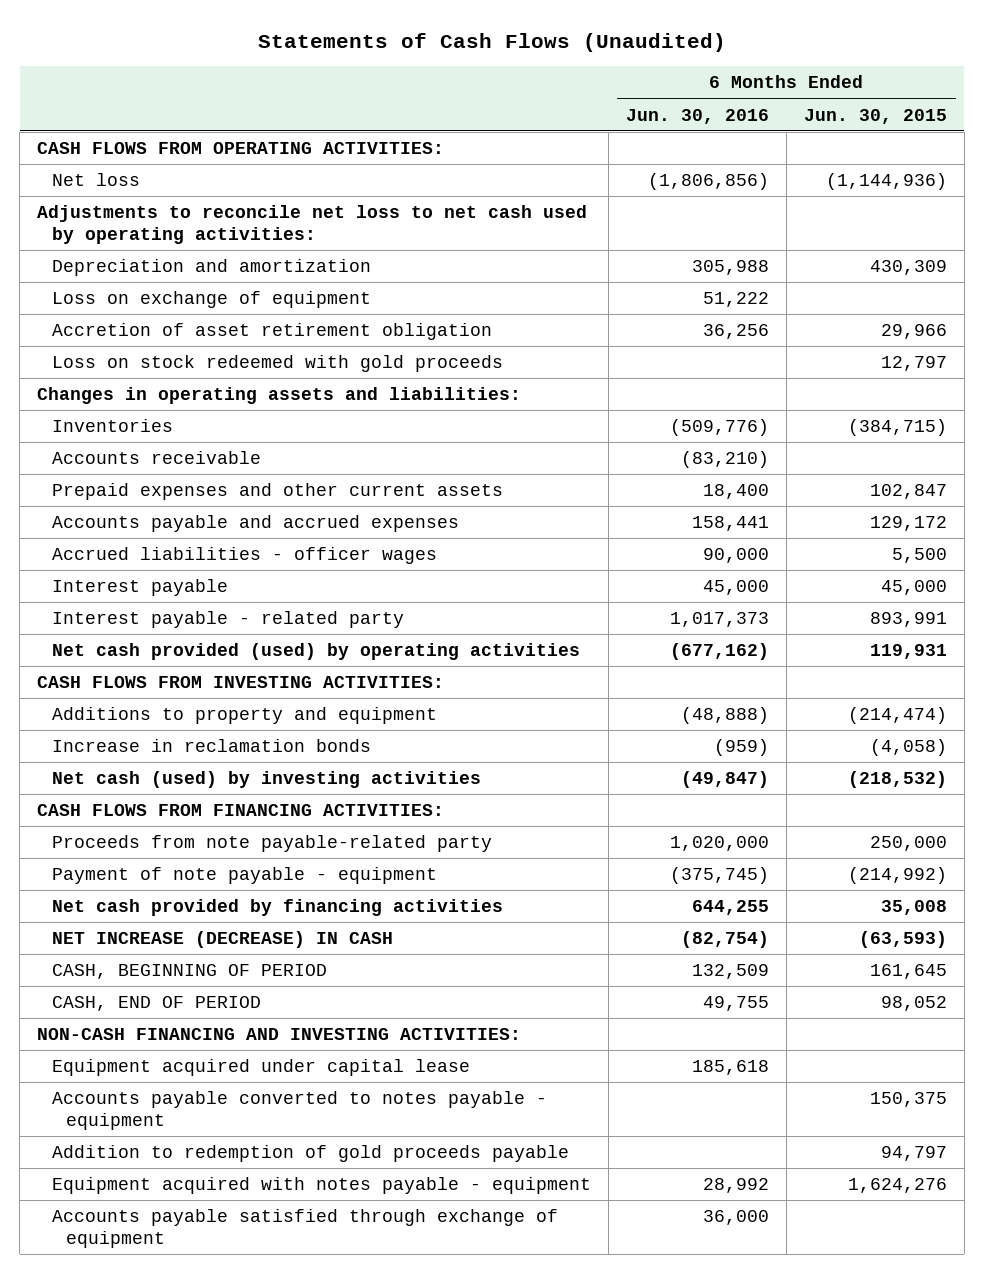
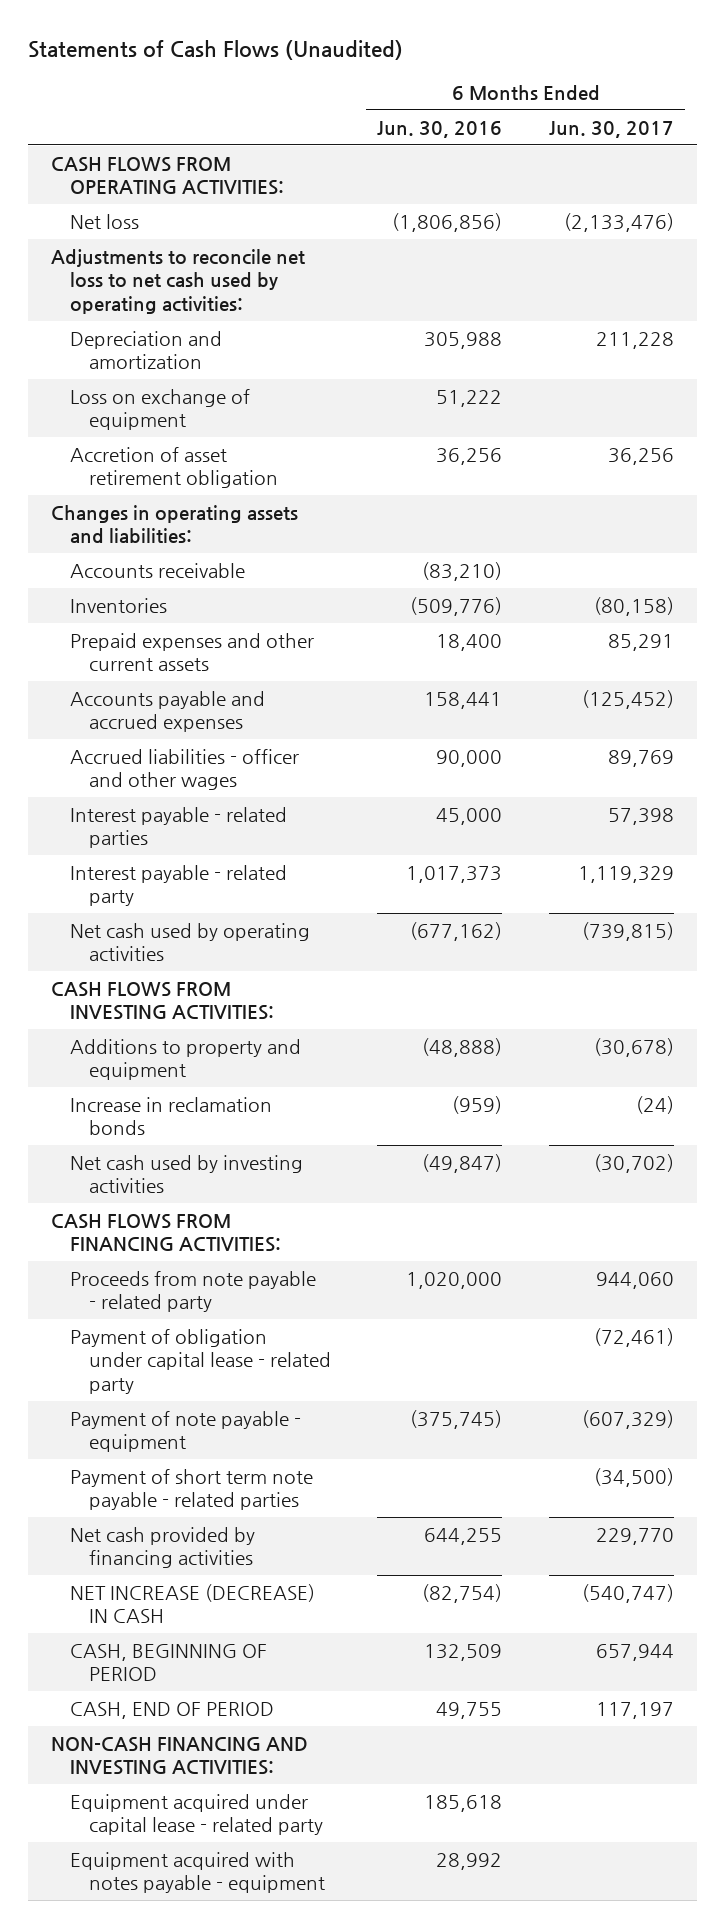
[803,108,947,124] Jun. 30, 2015 -> none
none -> [548,120,674,138] Jun. 30, 2017
[51,355,503,373] Loss on stock redeemed with gold proceeds -> none
[51,419,173,433] Inventories -> [70,597,168,613] Inventories
[51,547,437,565] Accrued liabilities - officer wages -> [70,748,300,791] Accrued liabilities - officer and other wages
[51,579,228,597] Interest payable -> [70,806,288,849] Interest payable - related parties
[51,643,580,661] Net cash provided (used) by operating activities -> [70,922,311,962] Net cash used by operating activities
[51,771,481,789] Net cash (used) by investing activities -> [70,1154,304,1194] Net cash used by investing activities
[51,835,492,853] Proceeds from note payable-related party -> [70,1270,317,1313] Proceeds from note payable - related party
none -> [70,1328,331,1394] Payment of obligation under capital lease - related party
none -> [70,1468,314,1511] Payment of short term note payable - related parties
[51,1091,547,1130] Accounts payable converted to notes payable - equipment -> none
[51,1145,569,1163] Addition to redemption of gold proceeds payable -> none
[51,1059,470,1077] Equipment acquired under capital lease -> [70,1793,323,1836] Equipment acquired under capital lease - related party
[51,1209,558,1248] Accounts payable satisfied through exchange of equipment -> none

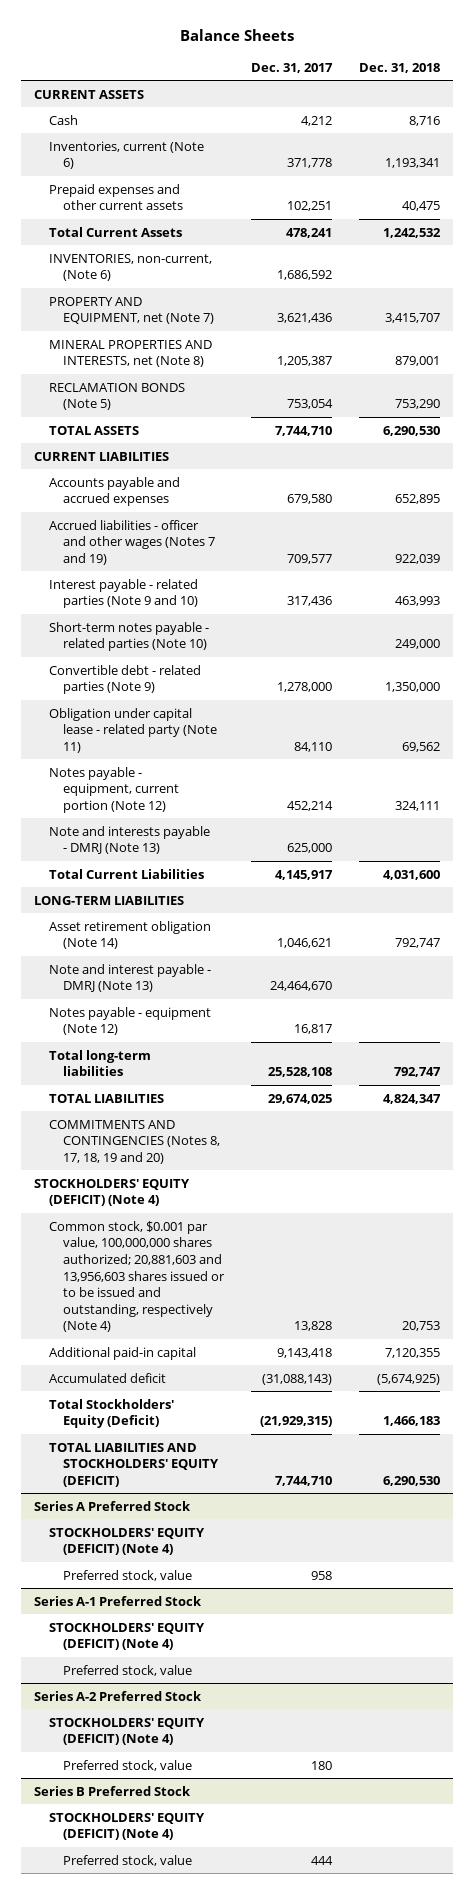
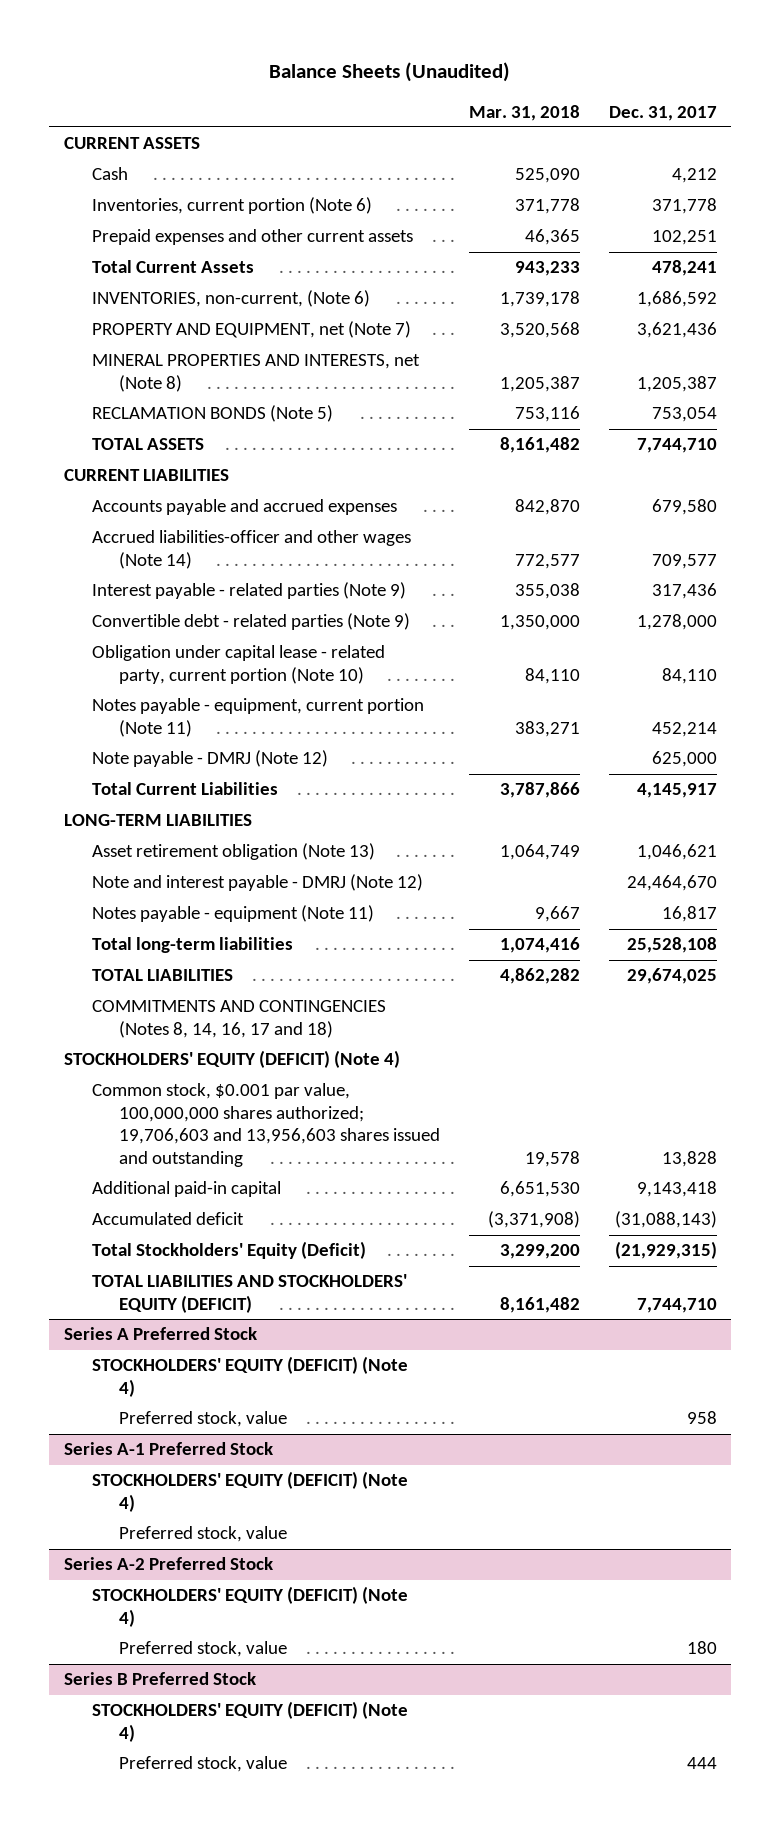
[179,29,294,42] Balance Sheets -> [269,61,511,82] Balance Sheets (Unaudited)
[358,63,440,74] Dec. 31, 2018 -> none
none -> [469,104,581,121] Mar. 31, 2018
[48,140,204,170] Inventories, current (Note 6) -> [91,197,372,215] Inventories, current portion (Note 6)
[48,621,209,652] Short-term notes payable - related parties (Note 10) -> none
[48,519,216,565] Accrued liabilities - officer and other wages (Notes 7 and 19) -> [91,530,411,569] Accrued liabilities-officer and other wages (Note 14)
[48,578,199,609] Interest payable - related parties (Note 9 and 10) -> [91,582,406,600] Interest payable - related parties (Note 9)
[48,707,218,753] Obligation under capital lease - related party (Note 11) -> [91,645,385,684] Obligation under capital lease - related party, current portion (Note 10)
[48,766,180,813] Notes payable - equipment, current portion (Note 12) -> [91,698,424,737] Notes payable - equipment, current portion (Note 11)
[48,825,210,855] Note and interests payable - DMRJ (Note 13) -> [91,750,328,768] Note payable - DMRJ (Note 12)
[48,920,211,950] Asset retirement obligation (Note 14) -> [91,843,375,861] Asset retirement obligation (Note 13)
[48,963,211,993] Note and interest payable - DMRJ (Note 13) -> [91,874,423,892] Note and interest payable - DMRJ (Note 12)
[48,1006,211,1036] Notes payable - equipment (Note 12) -> [91,905,374,923] Notes payable - equipment (Note 11)
[48,1119,221,1164] COMMITMENTS AND CONTINGENCIES (Notes 8, 17, 18, 19 and 20) -> [91,1000,386,1038] COMMITMENTS AND CONTINGENCIES (Notes 8, 14, 16, 17 and 18)
[48,1220,226,1333] Common stock, $0.001 par value, 100,000,000 shares authorized; 20,881,603 and 13,956,603 shares issued or to be issued and outstanding, respectively (Note 4) -> [91,1083,441,1167] Common stock, $0.001 par value, 100,000,000 shares authorized; 19,706,603 and 13,956,603 shares issued and outstanding

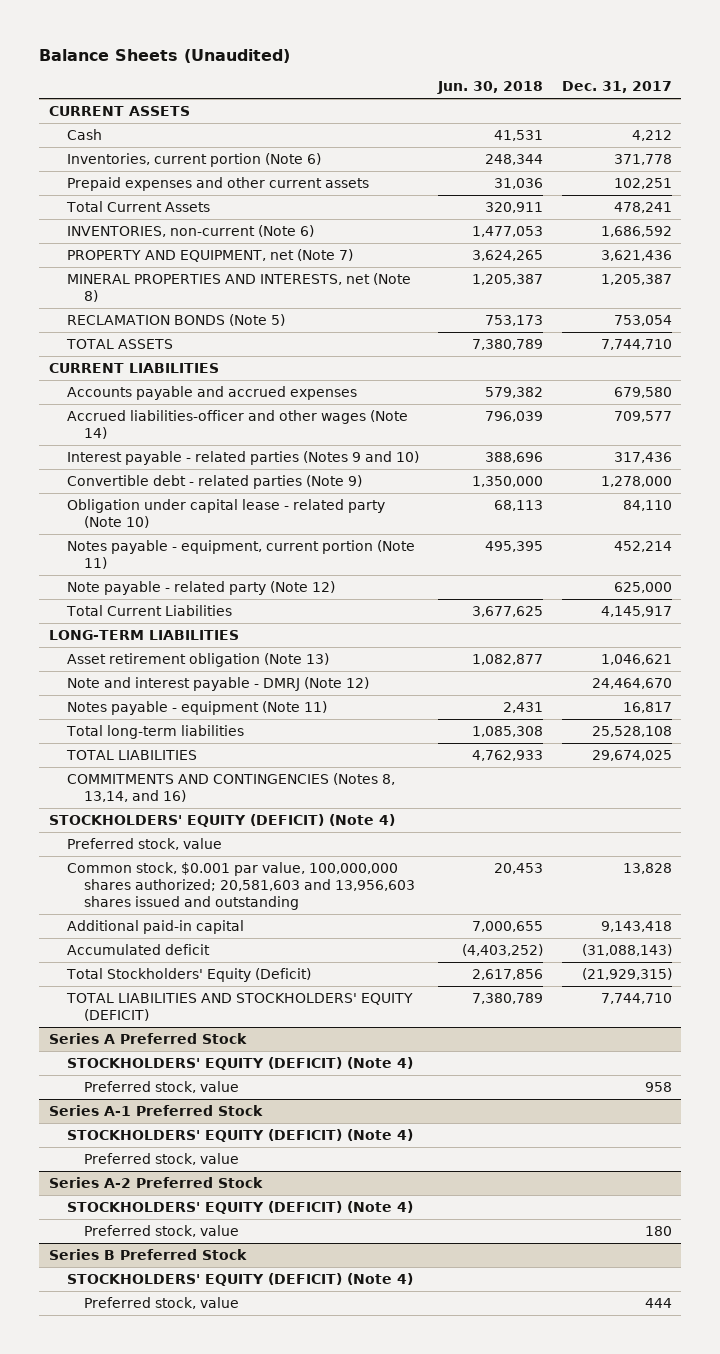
[469,104,581,121] Mar. 31, 2018 -> none
none -> [436,81,543,95] Jun. 30, 2018
[91,290,370,308] INVENTORIES, non-current, (Note 6) -> [66,224,314,237] INVENTORIES, non-current (Note 6)
[91,582,406,600] Interest payable - related parties (Note 9) -> [66,450,419,465] Interest payable - related parties (Notes 9 and 10)
[91,645,385,684] Obligation under capital lease - related party, current portion (Note 10) -> [66,498,385,529] Obligation under capital lease - related party (Note 10)
[91,750,328,768] Note payable - DMRJ (Note 12) -> [66,580,335,595] Note payable - related party (Note 12)
[91,1000,386,1038] COMMITMENTS AND CONTINGENCIES (Notes 8, 14, 16, 17 and 18) -> [66,772,395,803] COMMITMENTS AND CONTINGENCIES (Notes 8, 13,14, and 16)
none -> [66,837,222,850] Preferred stock, value
[91,1083,441,1167] Common stock, $0.001 par value, 100,000,000 shares authorized; 19,706,603 and 13,956,603 shares issued and outstanding -> [66,861,416,911] Common stock, $0.001 par value, 100,000,000 shares authorized; 20,581,603 and 13,956,603 shares issued and outstanding

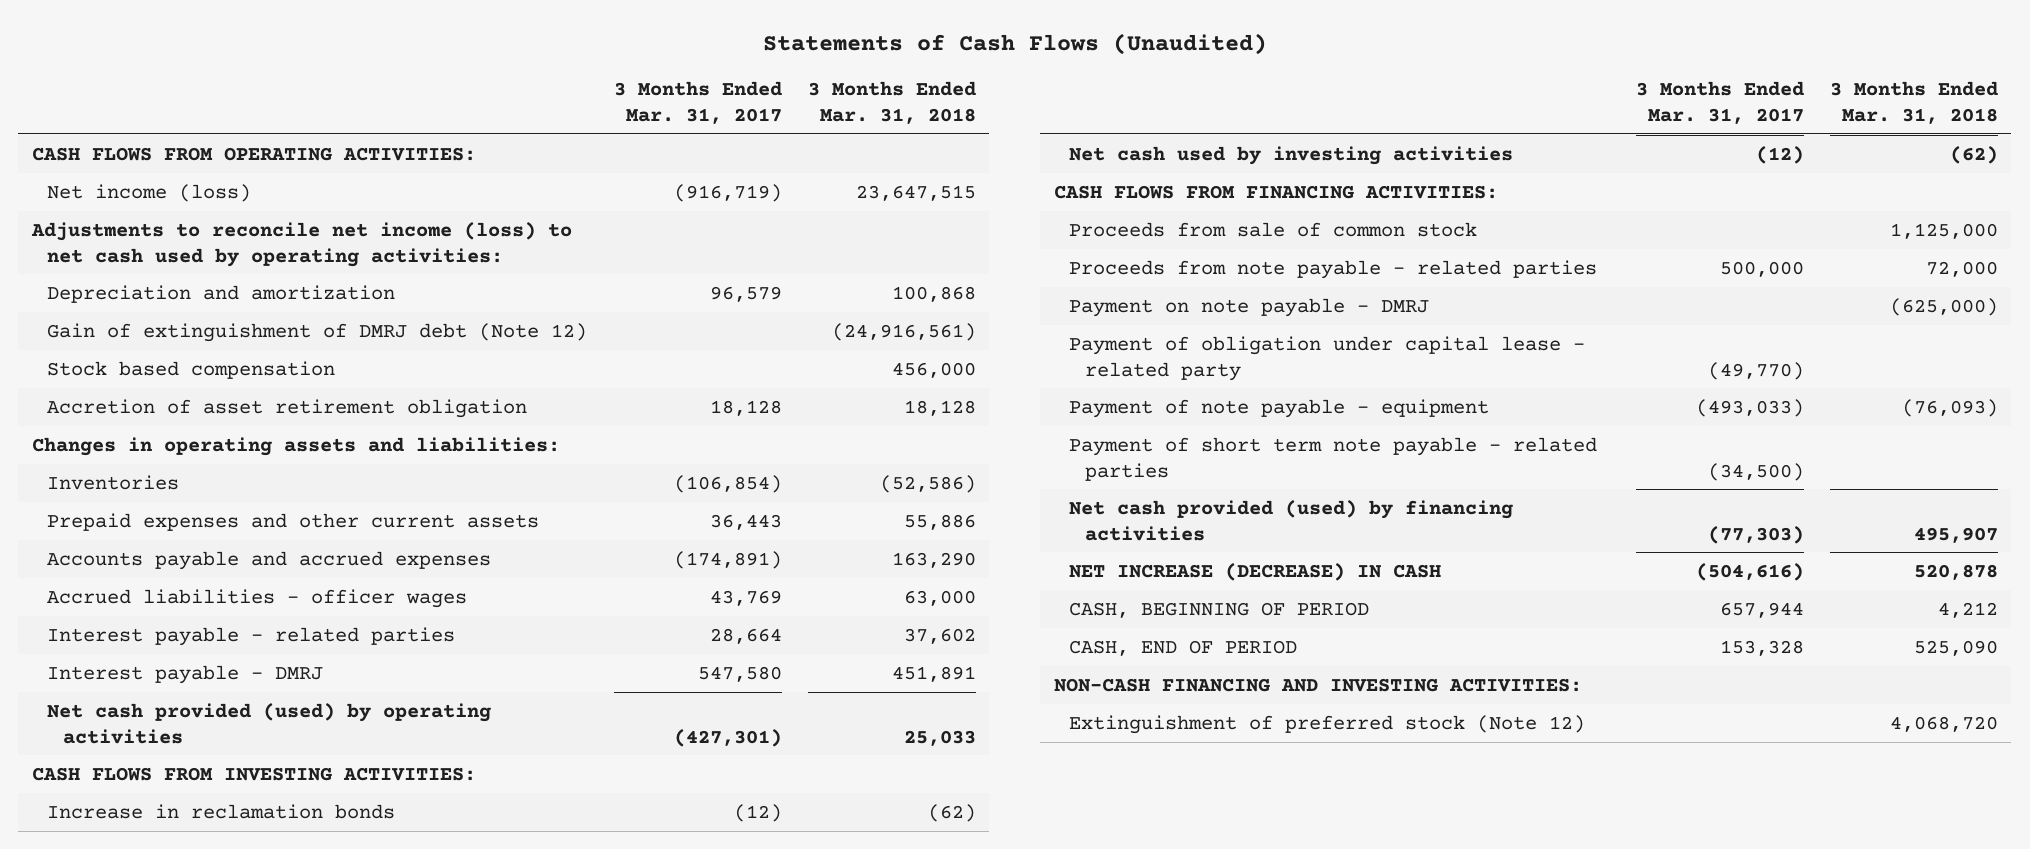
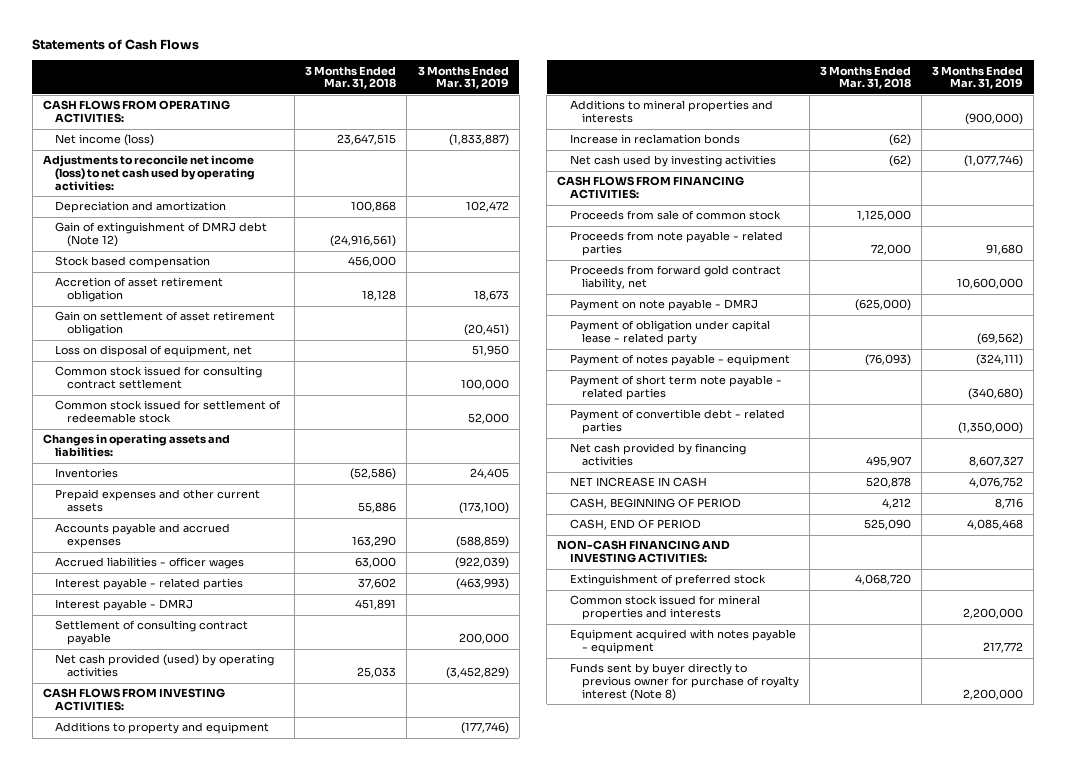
[762,32,1267,55] Statements of Cash Flows (Unaudited) -> [32,39,200,51] Statements of Cash Flows
[613,80,782,124] 3 Months Ended Mar. 31, 2017 -> none
none -> [417,65,509,90] 3 Months Ended Mar. 31, 2019
none -> [54,311,275,337] Gain on settlement of asset retirement obligation
none -> [54,345,252,358] Loss on disposal of equipment, net
none -> [54,366,262,390] Common stock issued for consulting contract settlement
none -> [54,400,281,424] Common stock issued for settlement of redeemable stock
none -> [54,620,248,646] Settlement of consulting contract payable
none -> [54,722,269,735] Additions to property and equipment
none -> [569,100,773,124] Additions to mineral properties and interests
none -> [569,265,781,291] Proceeds from forward gold contract liability, net
[1069,398,1490,418] Payment of note payable - equipment -> [569,354,790,367] Payment of notes payable - equipment
none -> [569,409,785,435] Payment of convertible debt - related parties
[1069,499,1514,541] Net cash provided (used) by financing activities -> [569,443,746,467] Net cash provided by financing activities
[1069,562,1442,581] NET INCREASE (DECREASE) IN CASH -> [569,477,707,488] NET INCREASE IN CASH
[1069,714,1586,734] Extinguishment of preferred stock (Note 12) -> [569,574,766,587] Extinguishment of preferred stock
none -> [569,595,760,621] Common stock issued for mineral properties and interests
none -> [569,629,796,655] Equipment acquired with notes payable - equipment
none -> [569,663,799,702] Funds sent by buyer directly to previous owner for purchase of royalty interest (Note 8)

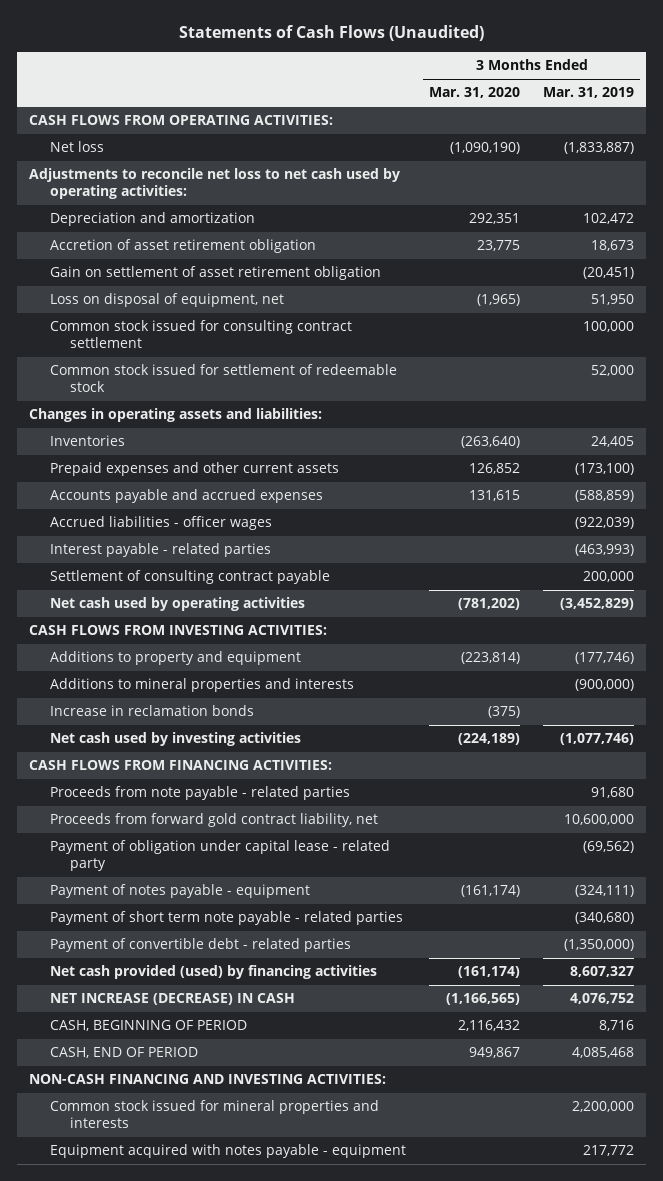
[32,39,200,51] Statements of Cash Flows -> [178,25,484,42] Statements of Cash Flows (Unaudited)
[305,65,397,90] 3 Months Ended Mar. 31, 2018 -> none
none -> [428,87,520,99] Mar. 31, 2020
[54,134,154,147] Net income (loss) -> [49,141,104,153] Net loss
[42,155,255,192] Adjustments to reconcile net income (loss) to net cash used by operating activities: -> [28,168,400,200] Adjustments to reconcile net loss to net cash used by operating activities:
[54,222,267,248] Gain of extinguishment of DMRJ debt (Note 12) -> none
[54,256,210,269] Stock based compensation -> none
[54,599,193,612] Interest payable - DMRJ -> none
[54,654,274,678] Net cash provided (used) by operating activities -> [49,597,305,612] Net cash used by operating activities
[569,210,781,221] Proceeds from sale of common stock -> none
[569,299,758,312] Payment on note payable - DMRJ -> none
[569,443,746,467] Net cash provided by financing activities -> [49,965,377,980] Net cash provided (used) by financing activities
[569,477,707,488] NET INCREASE IN CASH -> [49,993,295,1006] NET INCREASE (DECREASE) IN CASH
[569,574,766,587] Extinguishment of preferred stock -> none
[569,663,799,702] Funds sent by buyer directly to previous owner for purchase of royalty interest (Note 8) -> none

